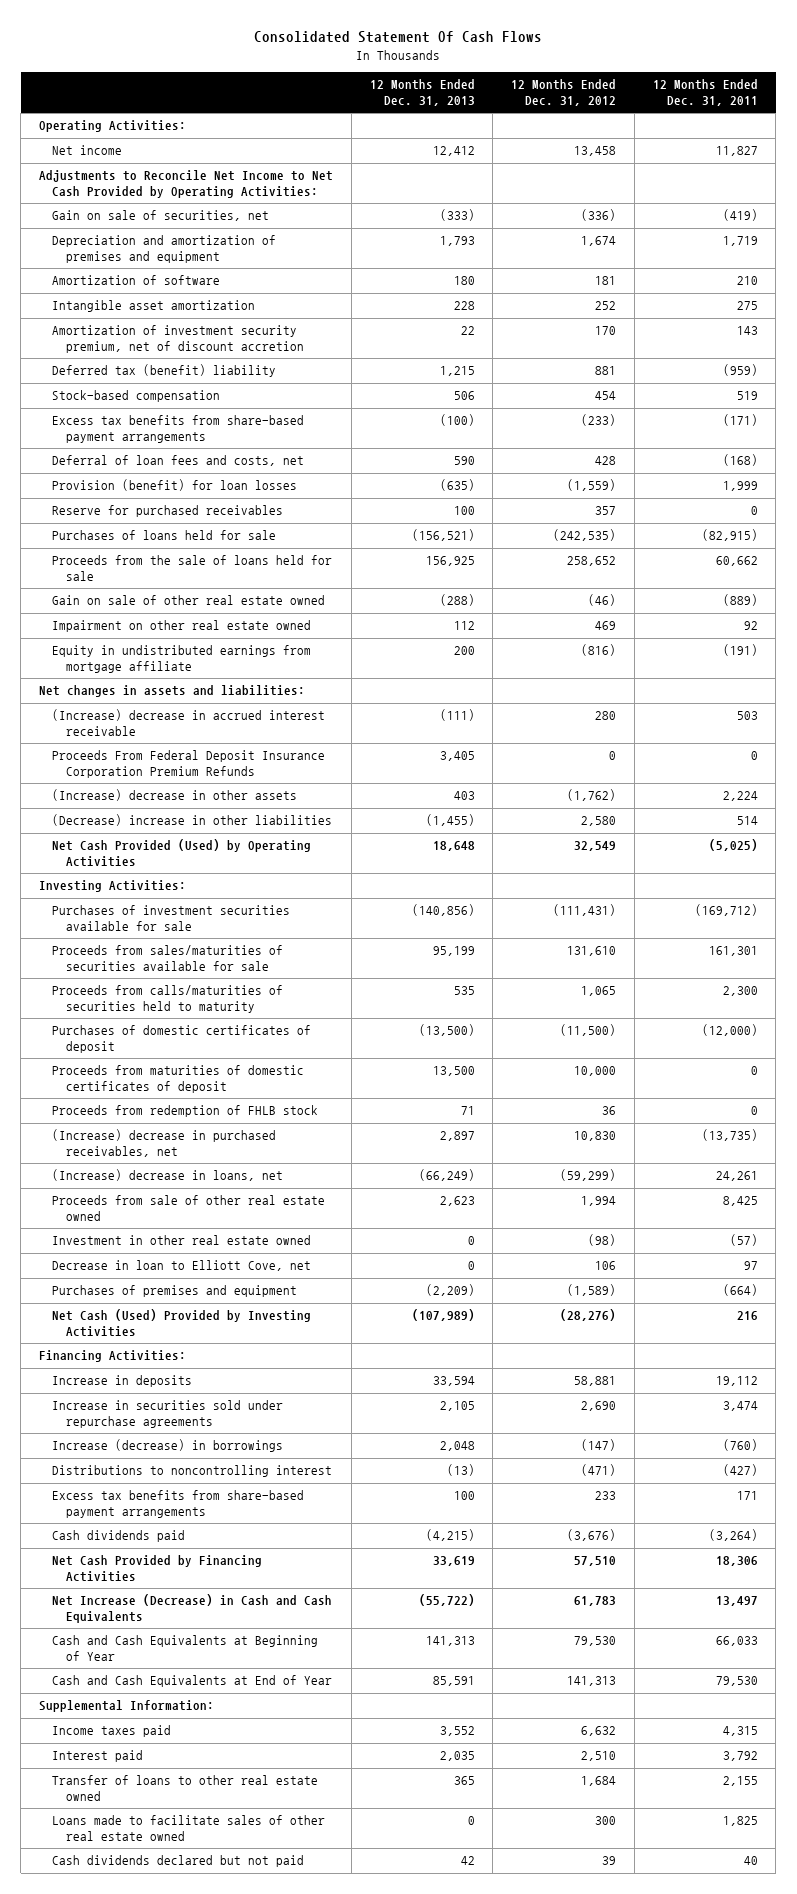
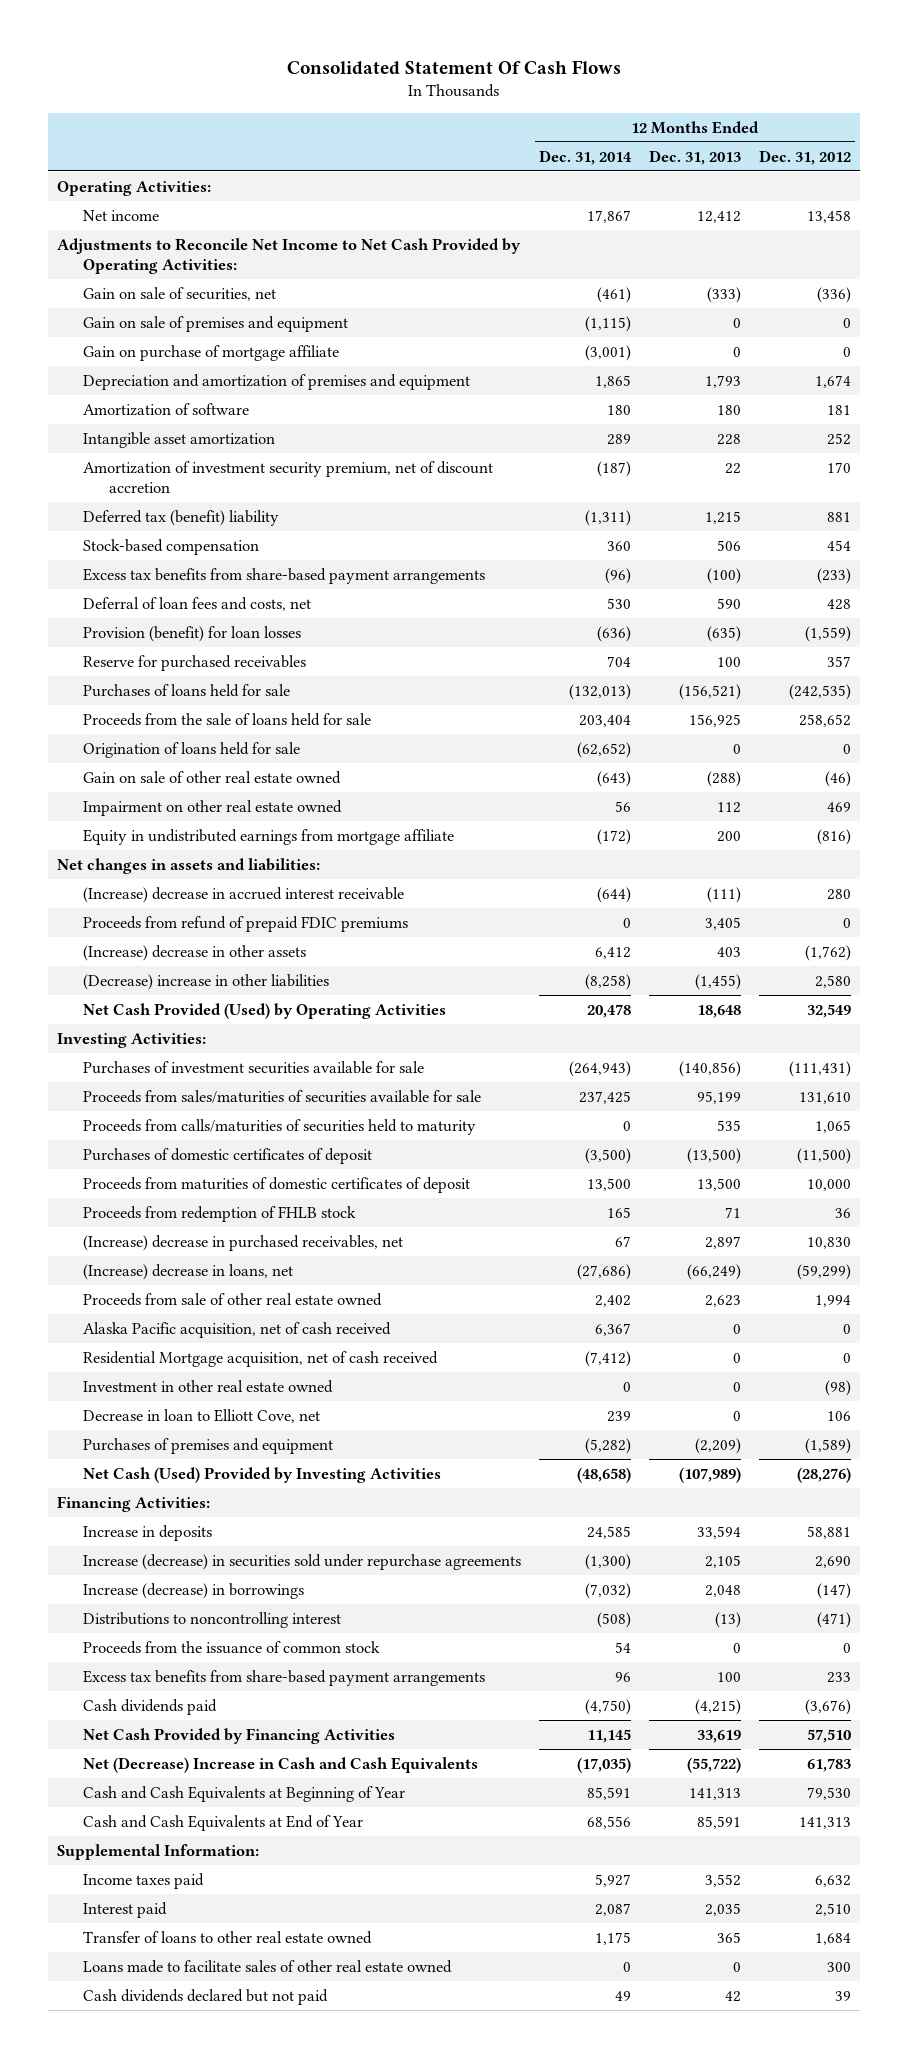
[652,79,758,106] 12 Months Ended Dec. 31, 2011 -> none
none -> [539,149,633,165] Dec. 31, 2014
none -> [83,315,349,332] Gain on sale of premises and equipment
none -> [83,344,340,361] Gain on purchase of mortgage affiliate
none -> [83,741,301,758] Origination of loans held for sale
[52,750,326,779] Proceeds From Federal Deposit Insurance Corporation Premium Refunds -> [83,915,409,932] Proceeds from refund of prepaid FDIC premiums
none -> [83,1321,392,1338] Alaska Pacific acquisition, net of cash received
none -> [83,1350,439,1367] Residential Mortgage acquisition, net of cash received
[52,1400,284,1429] Increase in securities sold under repurchase agreements -> [83,1553,522,1570] Increase (decrease) in securities sold under repurchase agreements
none -> [83,1640,381,1654] Proceeds from the issuance of common stock
[52,1594,333,1624] Net Increase (Decrease) in Cash and Cash Equivalents -> [83,1756,479,1773] Net (Decrease) Increase in Cash and Cash Equivalents

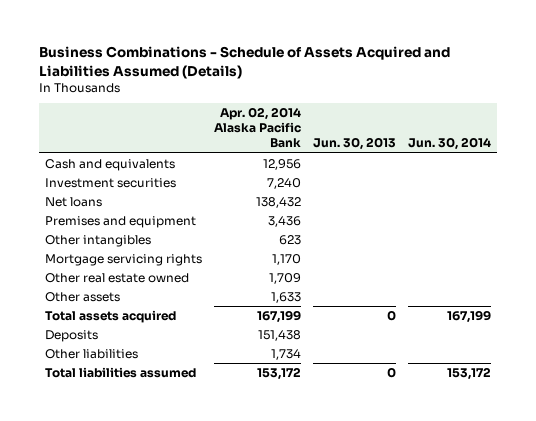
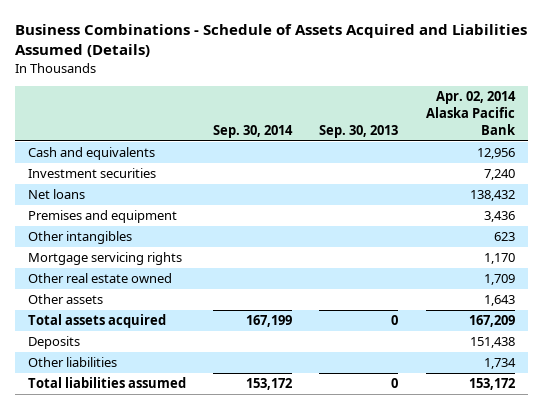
[313,137,397,151] Jun. 30, 2013 -> none
[408,137,492,151] Jun. 30, 2014 -> none
none -> [213,124,294,138] Sep. 30, 2014
none -> [319,124,399,138] Sep. 30, 2013
[271,291,302,303] 1,633 -> [483,295,515,307] 1,643
[257,309,302,323] 167,199 -> [468,315,515,328] 167,209

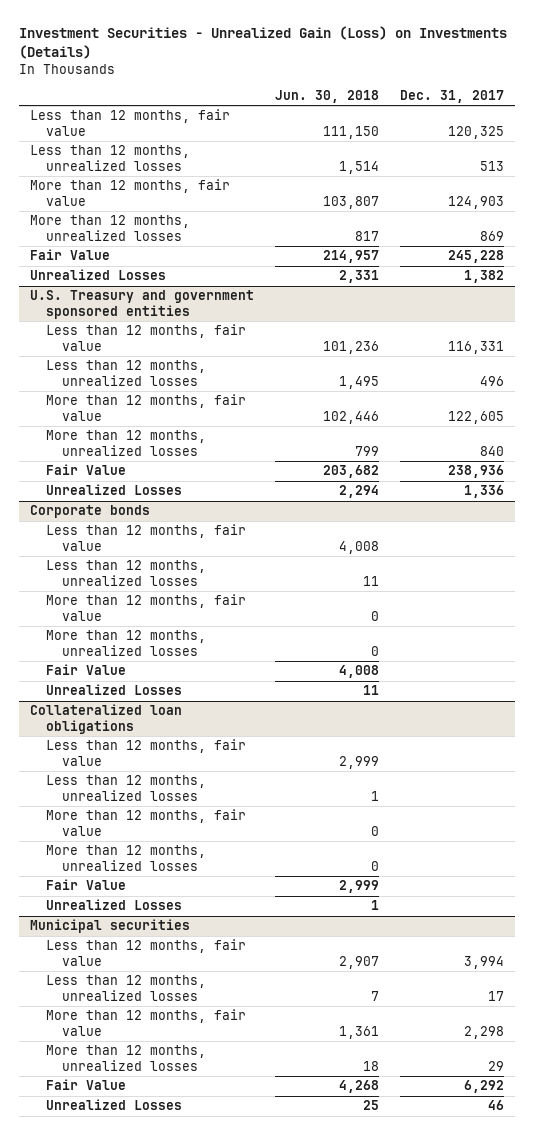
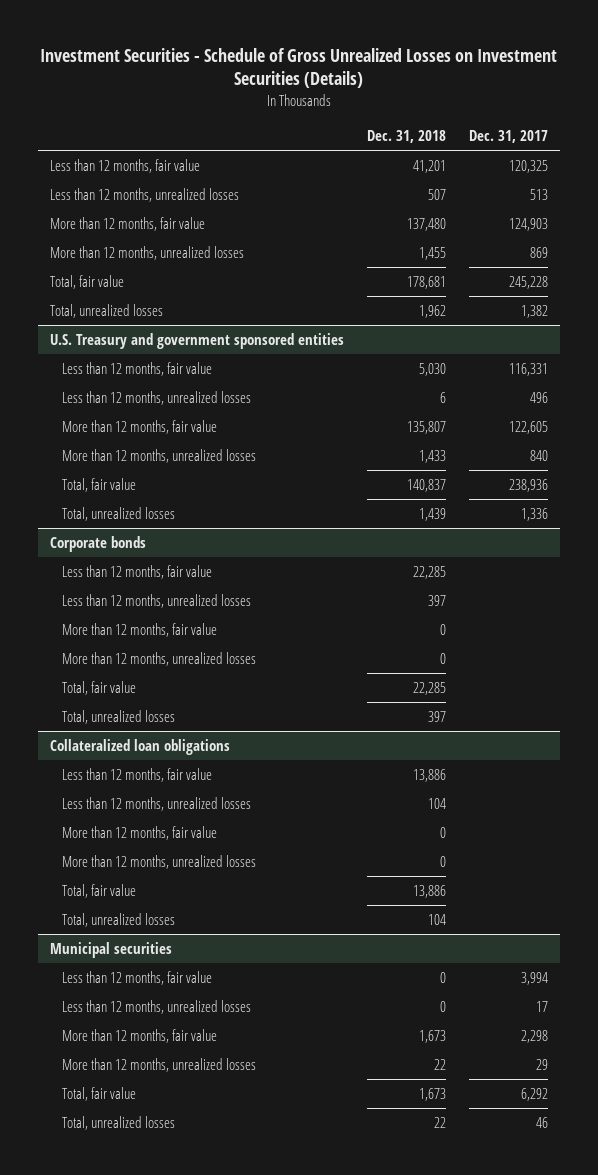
[18,25,507,59] Investment Securities - Unrealized Gain (Loss) on Investments (Details) -> [40,47,558,89] Investment Securities - Schedule of Gross Unrealized Losses on Investment Securities (Details)
[274,90,379,104] Jun. 30, 2018 -> none
none -> [367,130,447,144] Dec. 31, 2018
[29,249,110,261] Fair Value -> [50,275,125,290] Total, fair value
[29,269,166,281] Unrealized Losses -> [50,304,164,319] Total, unrealized losses
[45,464,126,476] Fair Value -> [61,478,136,493] Total, fair value
[45,484,182,496] Unrealized Losses -> [61,507,175,522] Total, unrealized losses
[45,664,126,676] Fair Value -> [61,681,136,696] Total, fair value
[45,684,182,696] Unrealized Losses -> [61,710,175,725] Total, unrealized losses
[45,879,126,891] Fair Value -> [61,884,136,899] Total, fair value
[45,899,182,911] Unrealized Losses -> [61,913,175,928] Total, unrealized losses
[45,1079,126,1091] Fair Value -> [61,1087,136,1102] Total, fair value
[45,1099,182,1111] Unrealized Losses -> [61,1116,175,1131] Total, unrealized losses

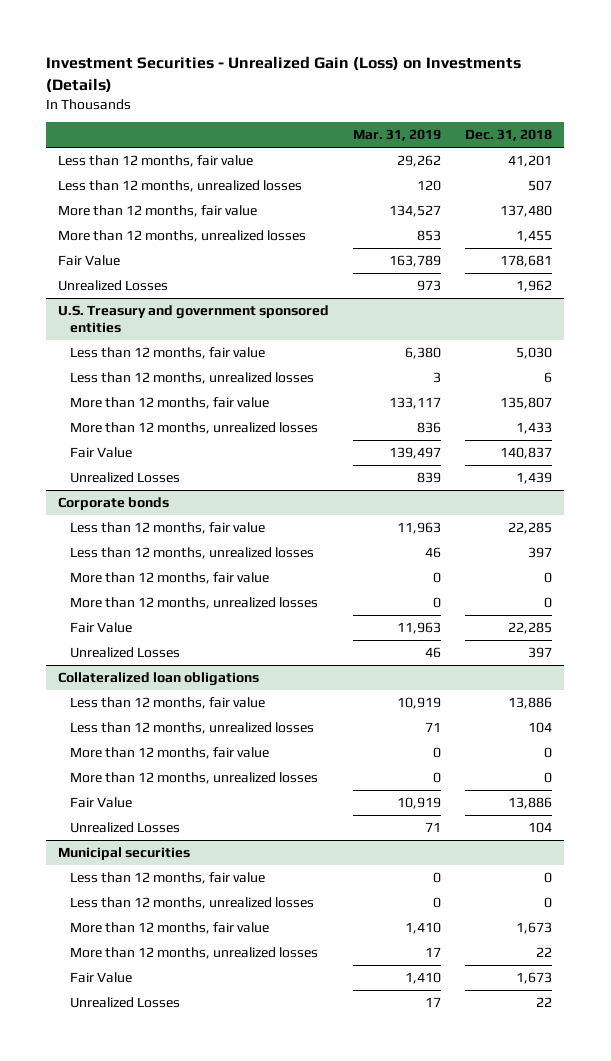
[40,47,558,89] Investment Securities - Schedule of Gross Unrealized Losses on Investment Securities (Details) -> [46,56,522,93] Investment Securities - Unrealized Gain (Loss) on Investments (Details)
[469,130,549,144] Dec. 31, 2017 -> none
none -> [353,129,442,142] Mar. 31, 2019
[50,275,125,290] Total, fair value -> [58,255,121,267] Fair Value
[50,304,164,319] Total, unrealized losses -> [58,280,169,292] Unrealized Losses
[61,478,136,493] Total, fair value -> [70,447,133,459] Fair Value
[61,507,175,522] Total, unrealized losses -> [70,472,181,484] Unrealized Losses
[61,681,136,696] Total, fair value -> [70,622,133,634] Fair Value
[61,710,175,725] Total, unrealized losses -> [70,647,181,659] Unrealized Losses
[61,884,136,899] Total, fair value -> [70,797,133,809] Fair Value
[61,913,175,928] Total, unrealized losses -> [70,822,181,834] Unrealized Losses
[61,1087,136,1102] Total, fair value -> [70,972,133,984] Fair Value
[61,1116,175,1131] Total, unrealized losses -> [70,997,181,1009] Unrealized Losses

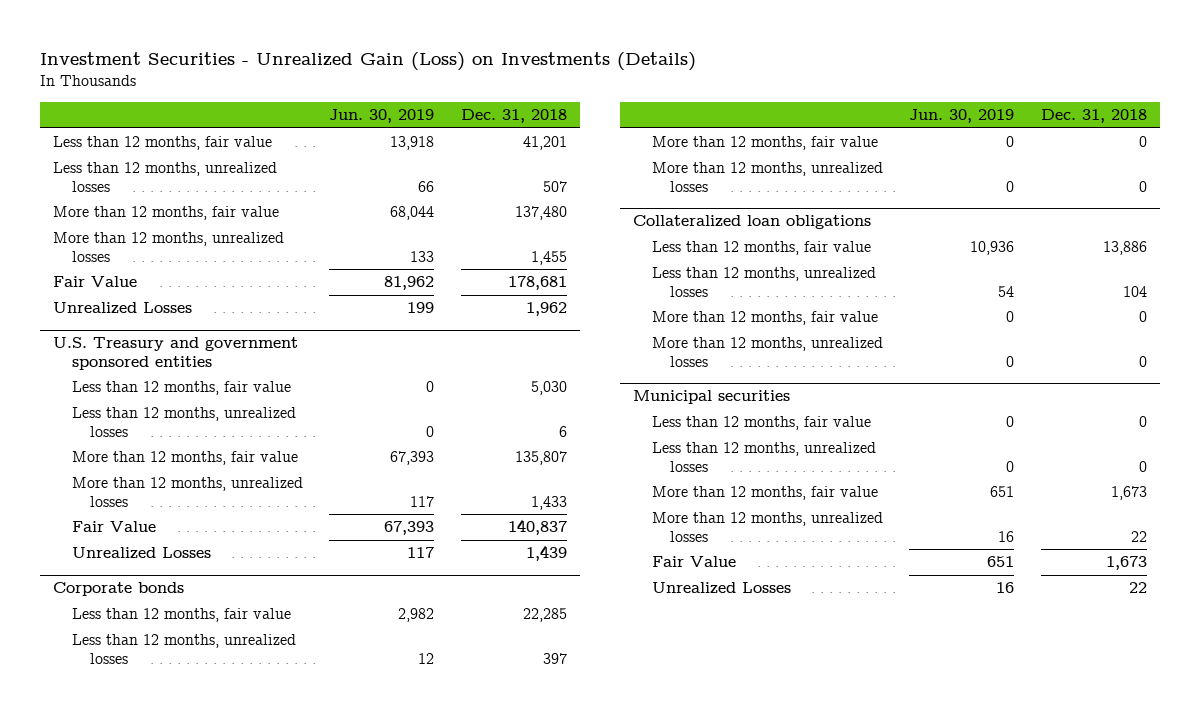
[353,129,442,142] Mar. 31, 2019 -> none
none -> [329,109,435,124] Jun. 30, 2019
[70,622,133,634] Fair Value -> none
[70,647,181,659] Unrealized Losses -> none
[70,797,133,809] Fair Value -> none
[70,822,181,834] Unrealized Losses -> none

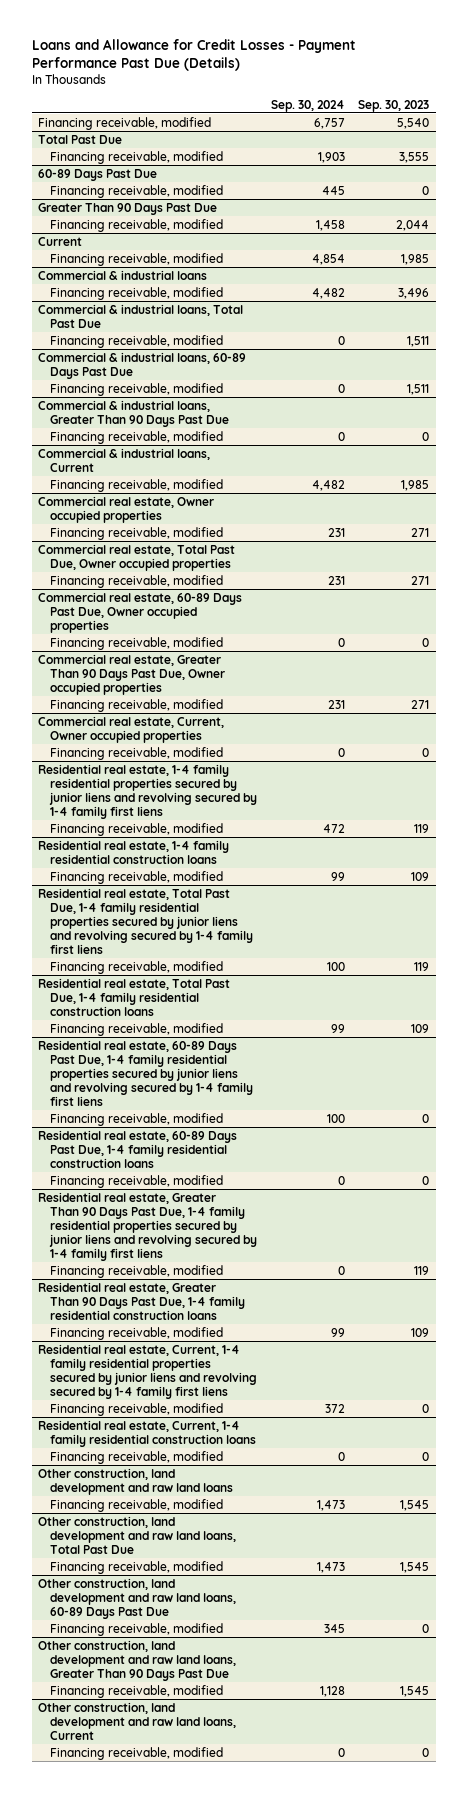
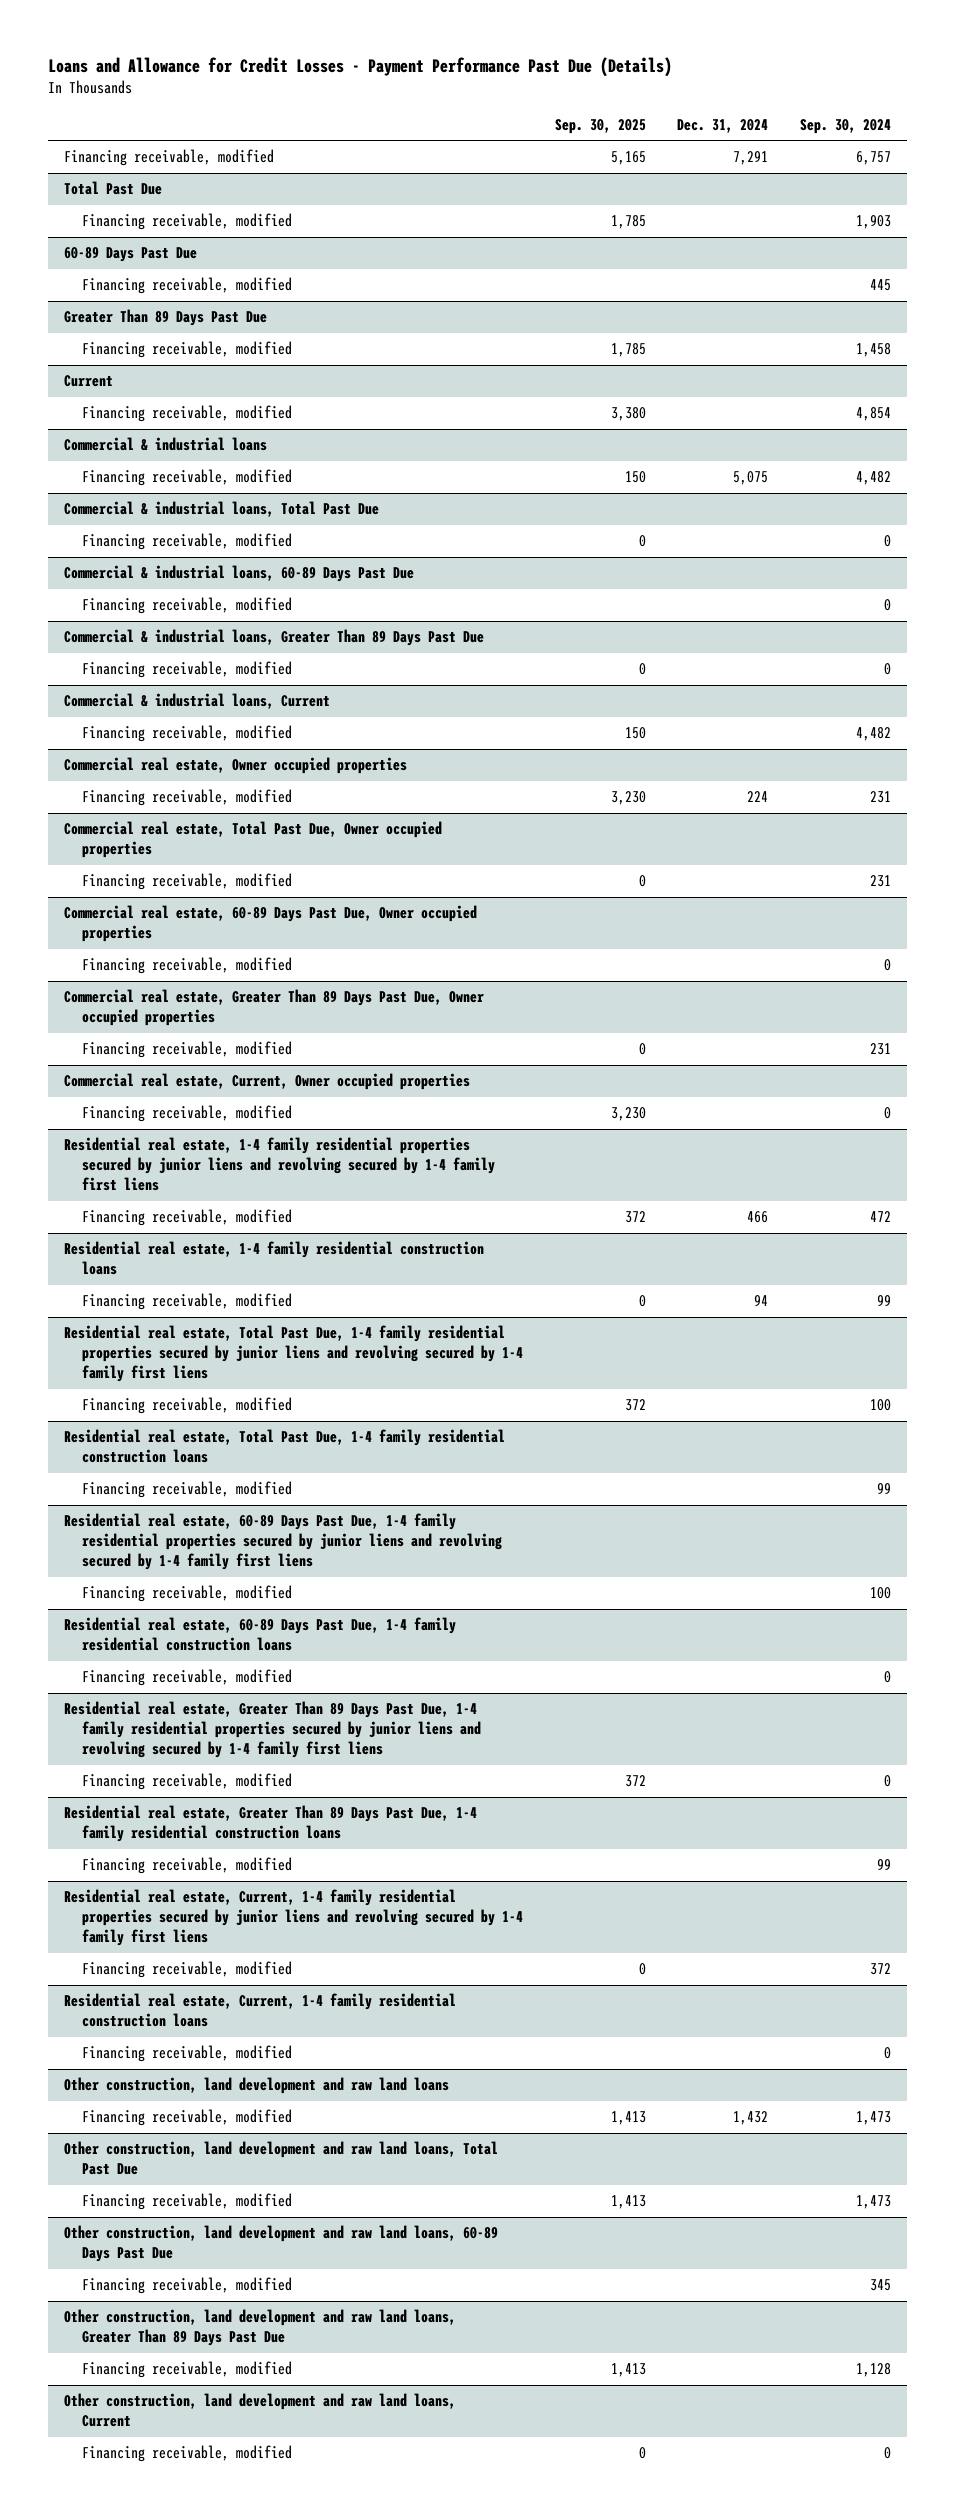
[357,99,429,112] Sep. 30, 2023 -> none
none -> [554,118,646,134] Sep. 30, 2025
none -> [677,118,769,133] Dec. 31, 2024
[38,202,218,215] Greater Than 90 Days Past Due -> [63,309,267,327] Greater Than 89 Days Past Due
[38,399,230,427] Commercial & industrial loans, Greater Than 90 Days Past Due -> [63,629,484,647] Commercial & industrial loans, Greater Than 89 Days Past Due
[38,653,226,695] Commercial real estate, Greater Than 90 Days Past Due, Owner occupied properties -> [63,989,484,1027] Commercial real estate, Greater Than 89 Days Past Due, Owner occupied properties
[38,1191,258,1261] Residential real estate, Greater Than 90 Days Past Due, 1-4 family residential properties secured by junior liens and revolving secured by 1-4 family first liens -> [63,1701,482,1759] Residential real estate, Greater Than 89 Days Past Due, 1-4 family residential properties secured by junior liens and revolving secured by 1-4 family first liens
[38,1281,246,1320] Residential real estate, Greater Than 90 Days Past Due, 1-4 family residential construction loans -> [63,1805,477,1843] Residential real estate, Greater Than 89 Days Past Due, 1-4 family residential construction loans
[38,1639,237,1681] Other construction, land development and raw land loans, Greater Than 90 Days Past Due -> [63,2309,456,2347] Other construction, land development and raw land loans, Greater Than 89 Days Past Due

